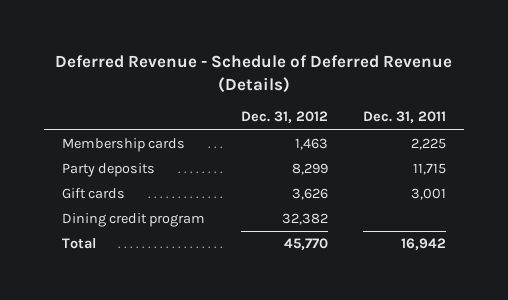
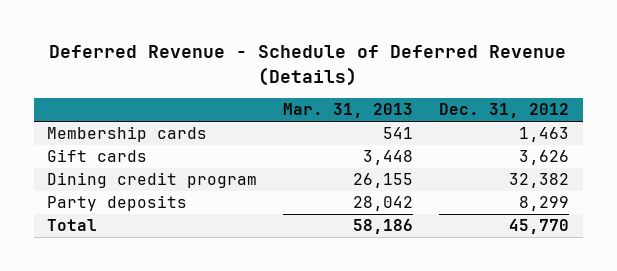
[363,111,447,124] Dec. 31, 2011 -> none
none -> [283,103,414,119] Mar. 31, 2013
[62,163,156,178] Party deposits -> [47,195,188,212] Party deposits

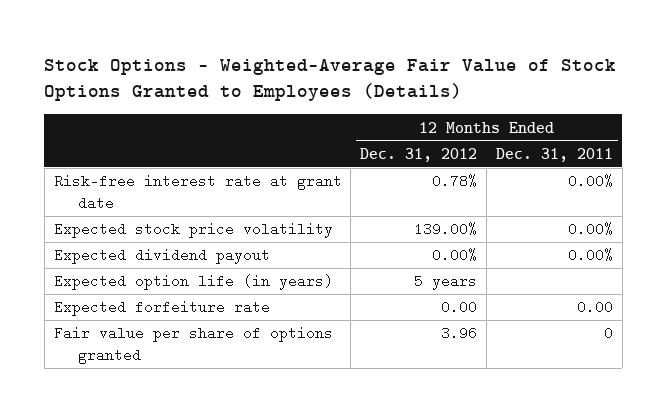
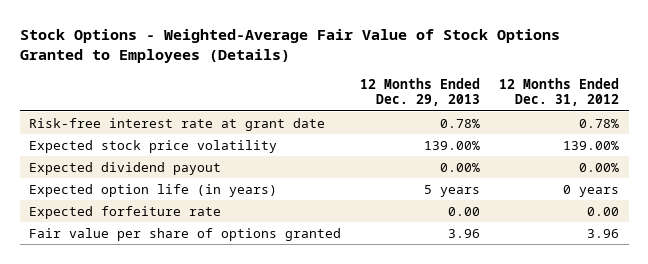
[495,147,613,162] Dec. 31, 2011 -> none
none -> [360,77,481,107] 12 Months Ended Dec. 29, 2013
[414,274,478,291] 5 years -> [563,184,620,197] 0 years

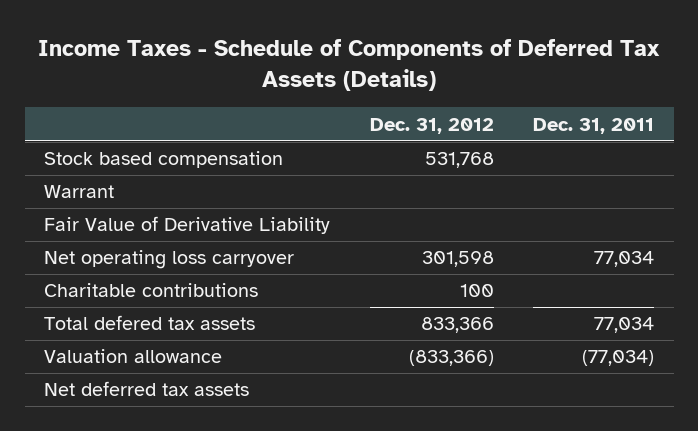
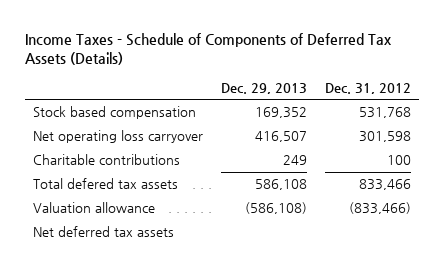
[532,117,654,134] Dec. 31, 2011 -> none
none -> [220,82,307,94] Dec. 29, 2013
[44,185,115,199] Warrant -> none
[44,216,331,235] Fair Value of Derivative Liability -> none
[420,317,494,334] 833,366 -> [358,179,411,191] 833,466
[408,350,494,367] (833,366) -> [348,202,411,215] (833,466)

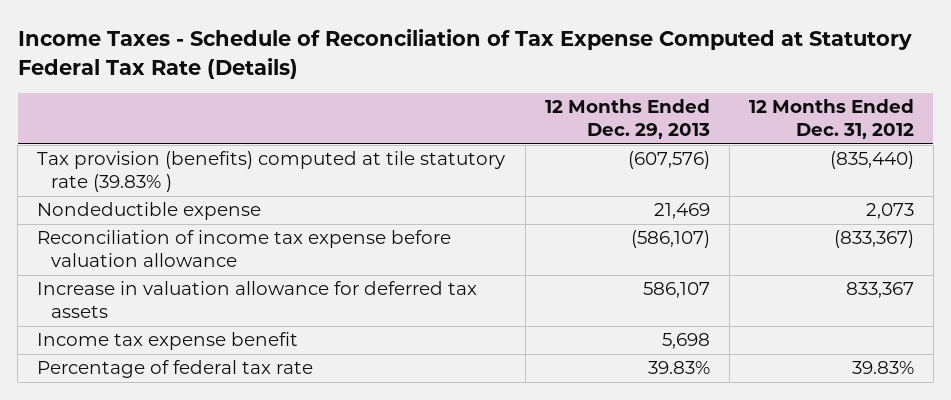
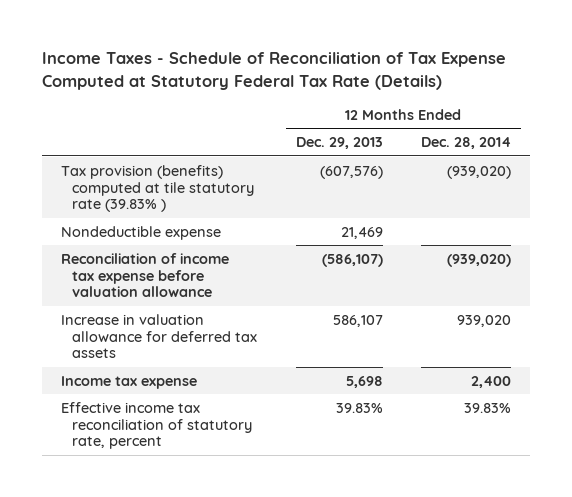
[748,99,914,140] 12 Months Ended Dec. 31, 2012 -> none
none -> [421,137,512,150] Dec. 28, 2014
[37,332,299,351] Income tax expense benefit -> [61,375,198,389] Income tax expense
[37,360,314,379] Percentage of federal tax rate -> [61,401,253,450] Effective income tax reconciliation of statutory rate, percent

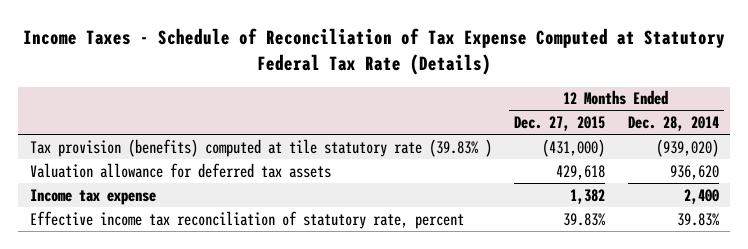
[295,137,383,150] Dec. 29, 2013 -> none
none -> [514,116,606,132] Dec. 27, 2015
[61,225,222,240] Nondeductible expense -> none
[61,252,230,298] Reconciliation of income tax expense before valuation allowance -> none
[61,313,258,359] Increase in valuation allowance for deferred tax assets -> [29,162,331,178] Valuation allowance for deferred tax assets
[457,314,512,327] 939,020 -> [669,164,719,180] 936,620

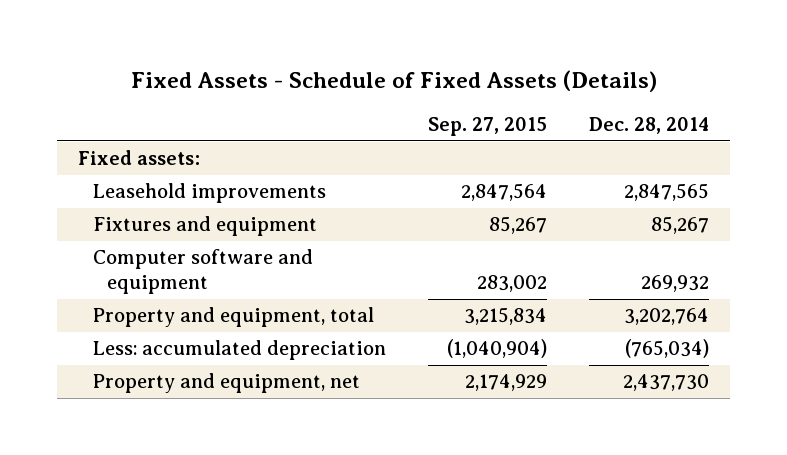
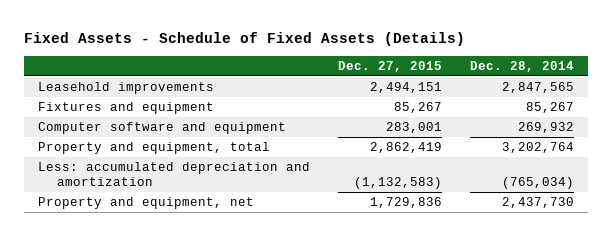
[427,117,547,137] Sep. 27, 2015 -> none
none -> [338,60,443,72] Dec. 27, 2015
[78,150,201,166] Fixed assets: -> none
[92,340,386,361] Less: accumulated depreciation -> [37,162,310,186] Less: accumulated depreciation and amortization

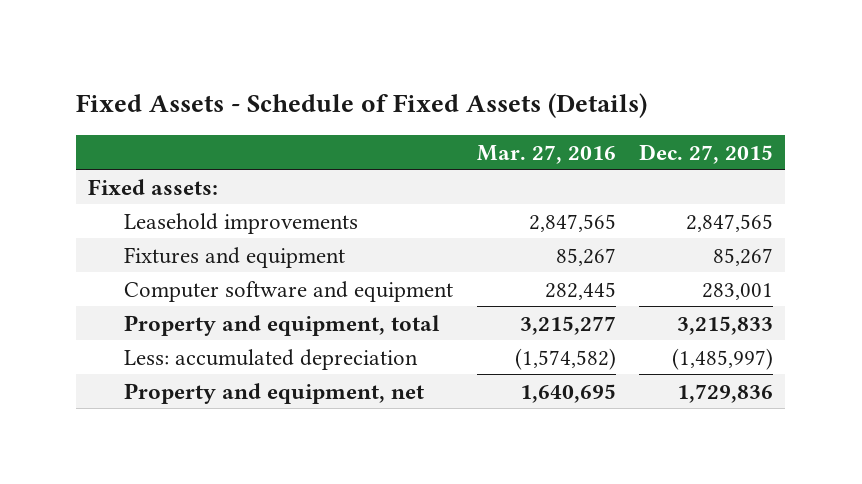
[470,60,575,72] Dec. 28, 2014 -> none
none -> [476,144,616,164] Mar. 27, 2016
none -> [88,178,219,195] Fixed assets:
[370,82,443,94] 2,494,151 -> [686,213,774,232] 2,847,565
[370,142,443,154] 2,862,419 -> [677,315,774,335] 3,215,833
[37,162,310,186] Less: accumulated depreciation and amortization -> [123,348,418,370] Less: accumulated depreciation
[354,176,443,189] (1,132,583) -> [672,347,774,370] (1,485,997)

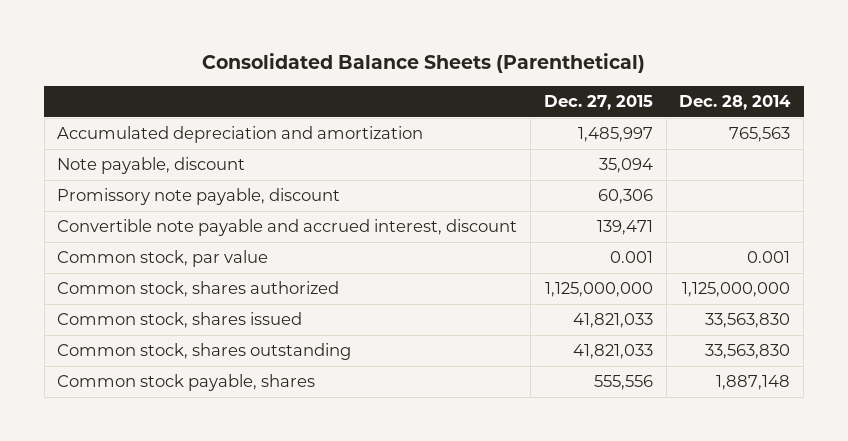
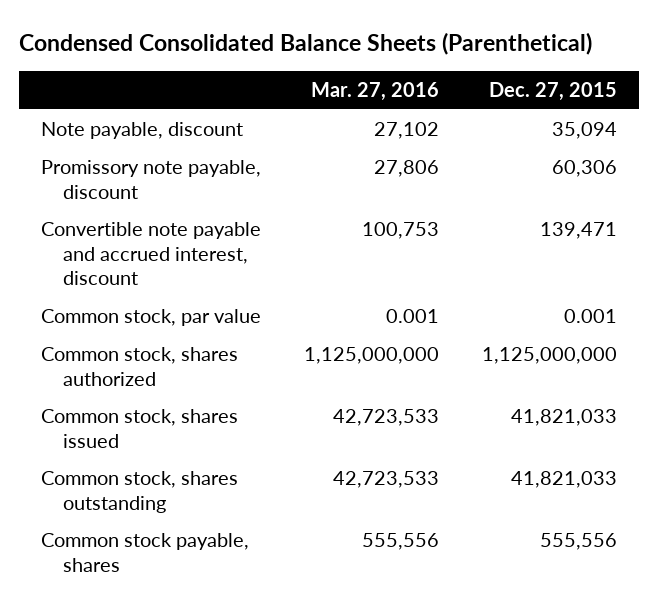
[201,53,645,74] Consolidated Balance Sheets (Parenthetical) -> [19,31,593,55] Condensed Consolidated Balance Sheets (Parenthetical)
[679,95,792,111] Dec. 28, 2014 -> none
none -> [311,82,440,102] Mar. 27, 2016
[57,126,424,144] Accumulated depreciation and amortization -> none

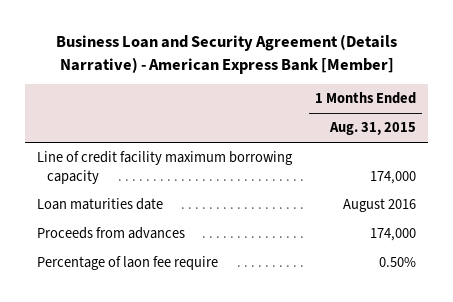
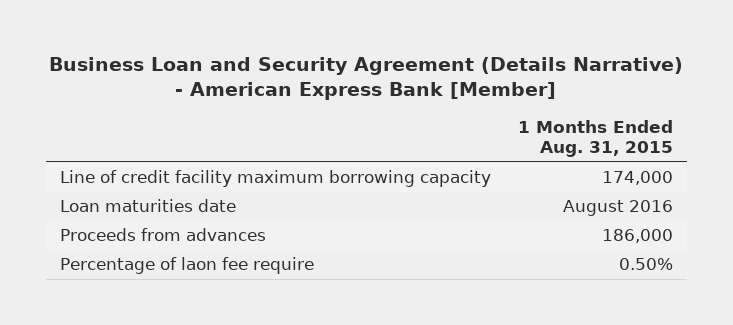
[370,228,417,242] 174,000 -> [602,229,674,244] 186,000

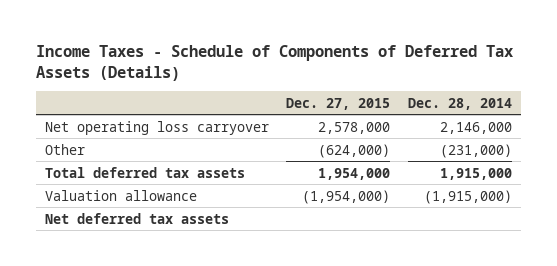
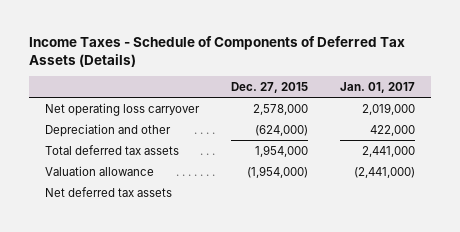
[408,97,513,110] Dec. 28, 2014 -> none
none -> [339,81,415,93] Jan. 01, 2017
[44,143,85,155] Other -> [44,123,171,137] Depreciation and other

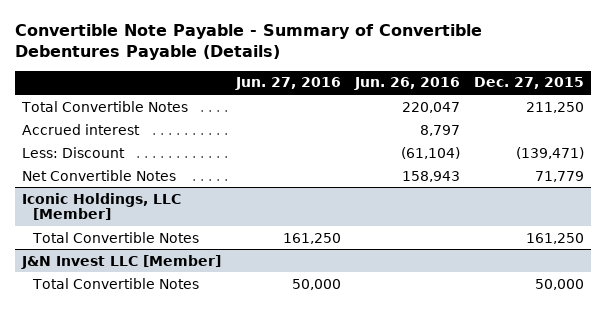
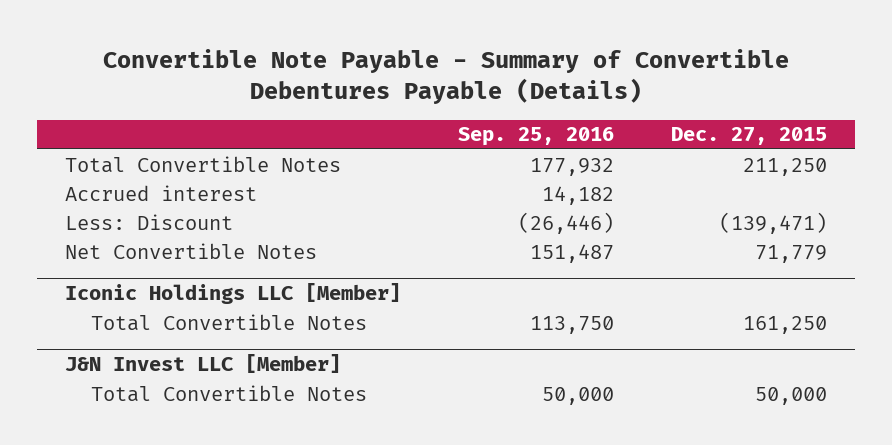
[234,77,341,91] Jun. 27, 2016 -> none
[353,77,460,91] Jun. 26, 2016 -> none
none -> [458,127,615,147] Sep. 25, 2016
[22,192,182,221] Iconic Holdings, LLC [Member] -> [65,282,402,304] Iconic Holdings LLC [Member]

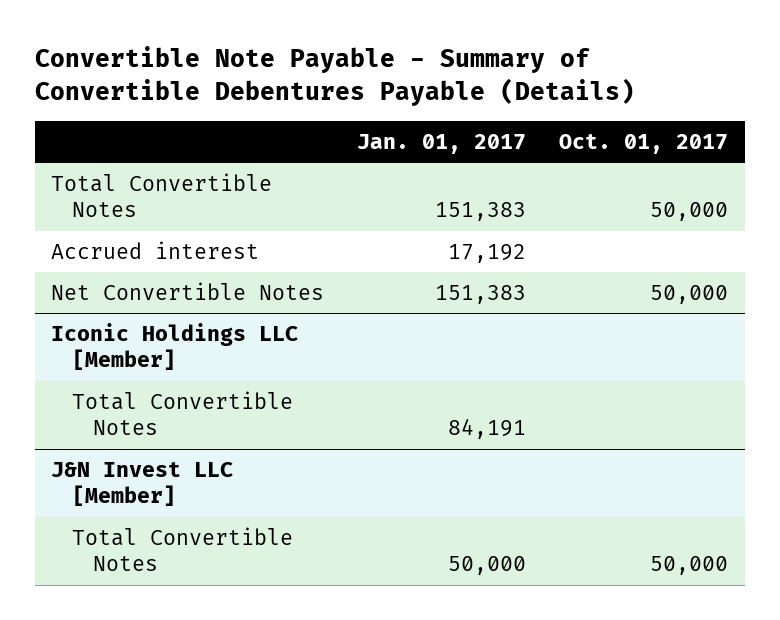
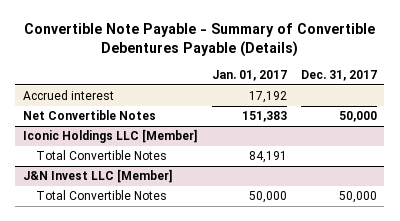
[559,133,729,154] Oct. 01, 2017 -> none
none -> [301,69,378,81] Dec. 31, 2017
[51,172,273,218] Total Convertible Notes -> none

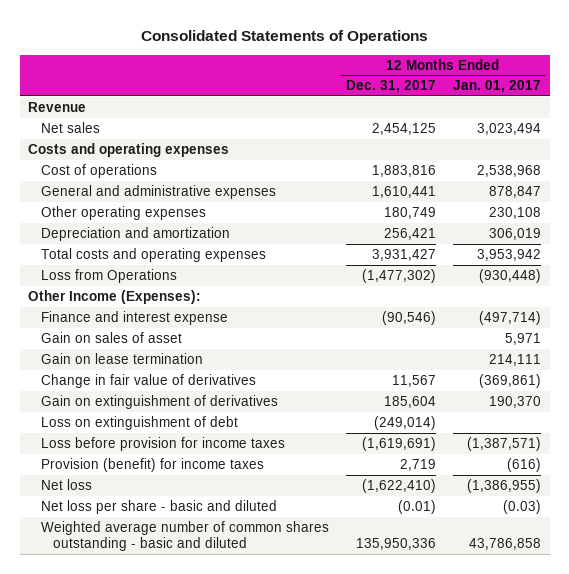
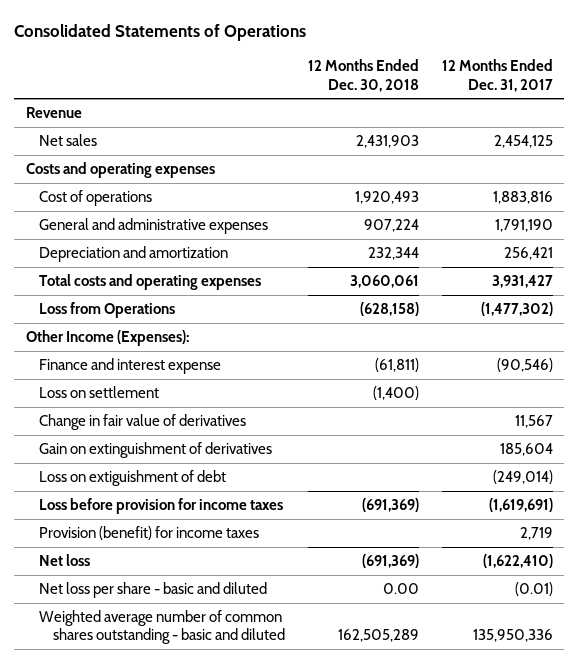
[452,80,541,94] Jan. 01, 2017 -> none
none -> [307,59,419,92] 12 Months Ended Dec. 30, 2018
[40,205,206,220] Other operating expenses -> none
[371,185,436,198] 1,610,441 -> [494,219,553,233] 1,791,190
[40,331,182,343] Gain on sales of asset -> none
[40,352,203,364] Gain on lease termination -> none
none -> [39,386,160,399] Loss on settlement
[40,415,238,430] Loss on extinguishment of debt -> [39,470,227,487] Loss on extiguishment of debt

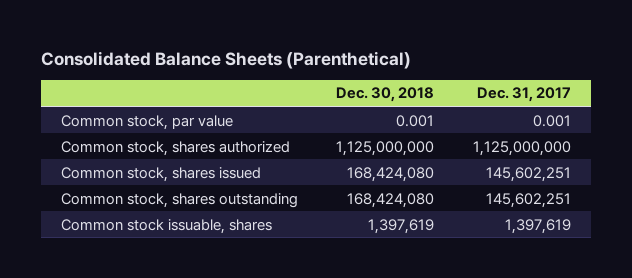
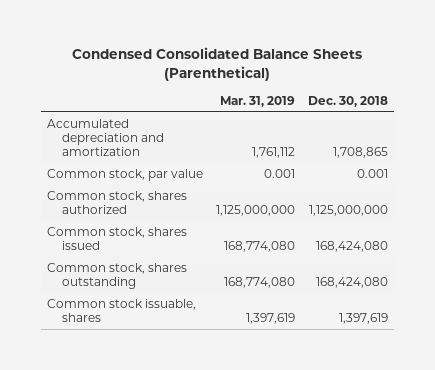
[41,50,412,69] Consolidated Balance Sheets (Parenthetical) -> [72,47,363,81] Condensed Consolidated Balance Sheets (Parenthetical)
[477,87,572,103] Dec. 31, 2017 -> none
none -> [219,95,295,107] Mar. 31, 2019
none -> [47,119,165,156] Accumulated depreciation and amortization

